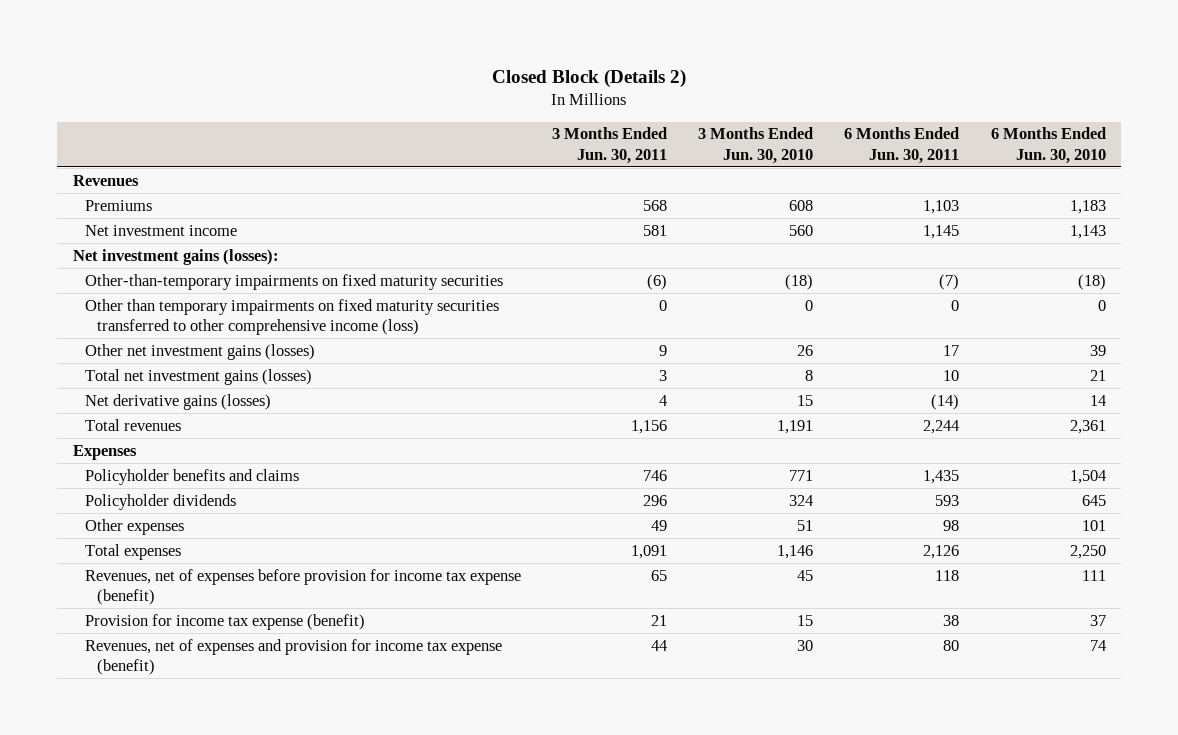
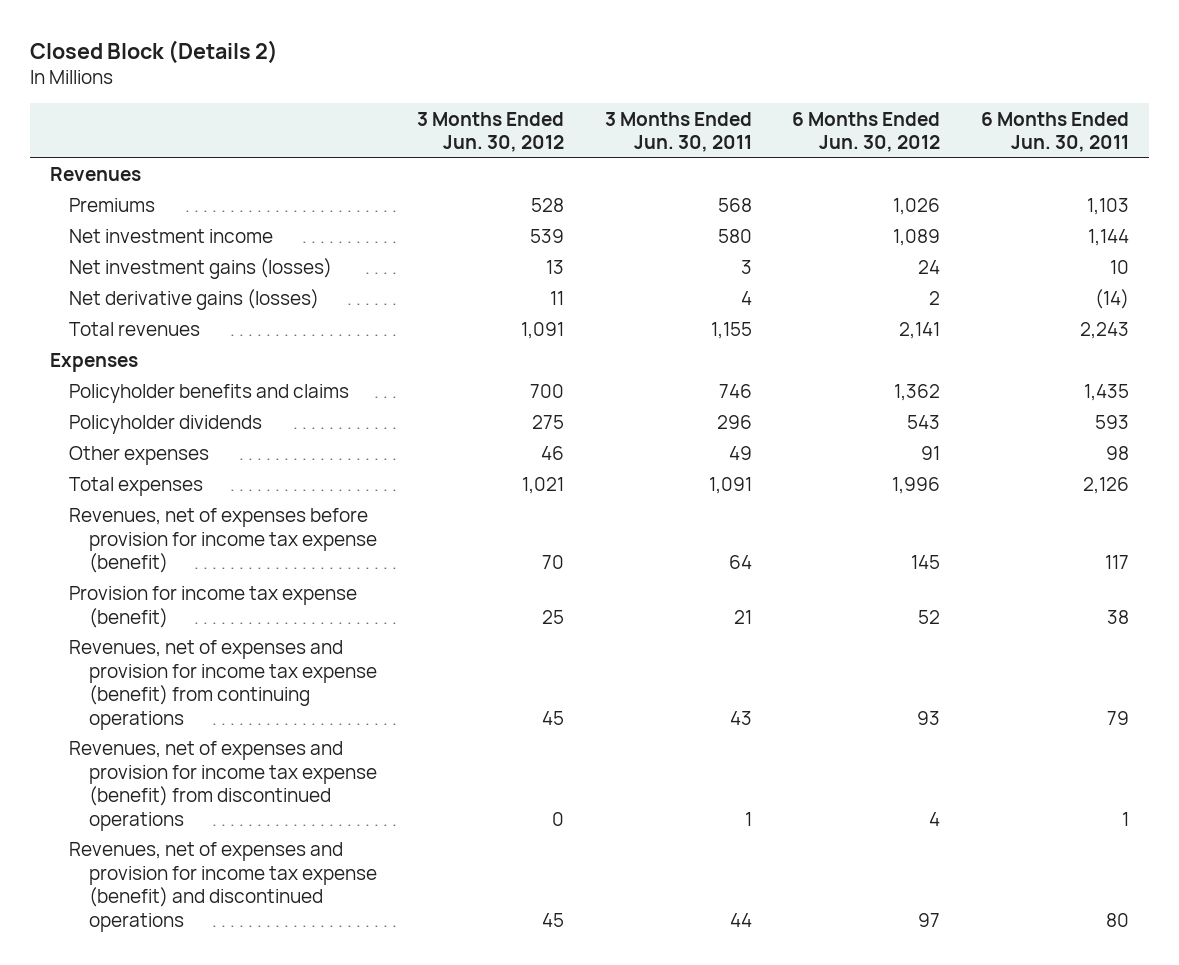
[698,127,814,164] 3 Months Ended Jun. 30, 2010 -> none
[990,127,1106,164] 6 Months Ended Jun. 30, 2010 -> none
none -> [417,111,565,152] 3 Months Ended Jun. 30, 2012
none -> [792,111,941,152] 6 Months Ended Jun. 30, 2012
[72,248,279,265] Net investment gains (losses): -> none
[84,273,503,290] Other-than-temporary impairments on fixed maturity securities -> none
[84,298,499,336] Other than temporary impairments on fixed maturity securities transferred to other comprehensive income (loss) -> none
[84,343,315,360] Other net investment gains (losses) -> none
[643,224,668,236] 581 -> [717,229,752,244] 580
[923,224,960,239] 1,145 -> [1087,229,1129,247] 1,144
[84,368,312,385] Total net investment gains (losses) -> [69,258,333,280] Net investment gains (losses)
[631,419,668,434] 1,156 -> [710,322,752,340] 1,155
[923,419,960,434] 2,244 -> [1079,322,1129,340] 2,243
[651,569,668,581] 65 -> [728,555,752,570] 64
[935,569,960,581] 118 -> [1104,555,1129,570] 117
none -> [69,640,377,730] Revenues, net of expenses and provision for income tax expense (benefit) from continuing operations
none -> [69,741,377,831] Revenues, net of expenses and provision for income tax expense (benefit) from discontinued operations
[84,638,502,676] Revenues, net of expenses and provision for income tax expense (benefit) -> [69,842,377,932] Revenues, net of expenses and provision for income tax expense (benefit) and discontinued operations

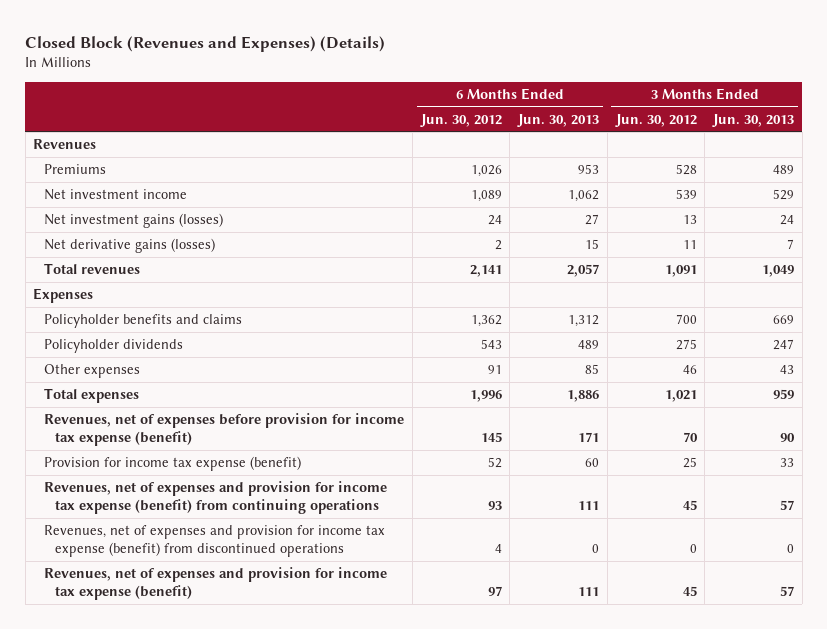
[29,39,278,64] Closed Block (Details 2) -> [25,35,386,52] Closed Block (Revenues and Expenses) (Details)
[604,111,752,152] 3 Months Ended Jun. 30, 2011 -> none
[980,111,1129,152] 6 Months Ended Jun. 30, 2011 -> none
none -> [517,113,600,127] Jun. 30, 2013
none -> [712,113,795,127] Jun. 30, 2013
[69,842,377,932] Revenues, net of expenses and provision for income tax expense (benefit) and discontinued operations -> [44,567,388,600] Revenues, net of expenses and provision for income tax expense (benefit)

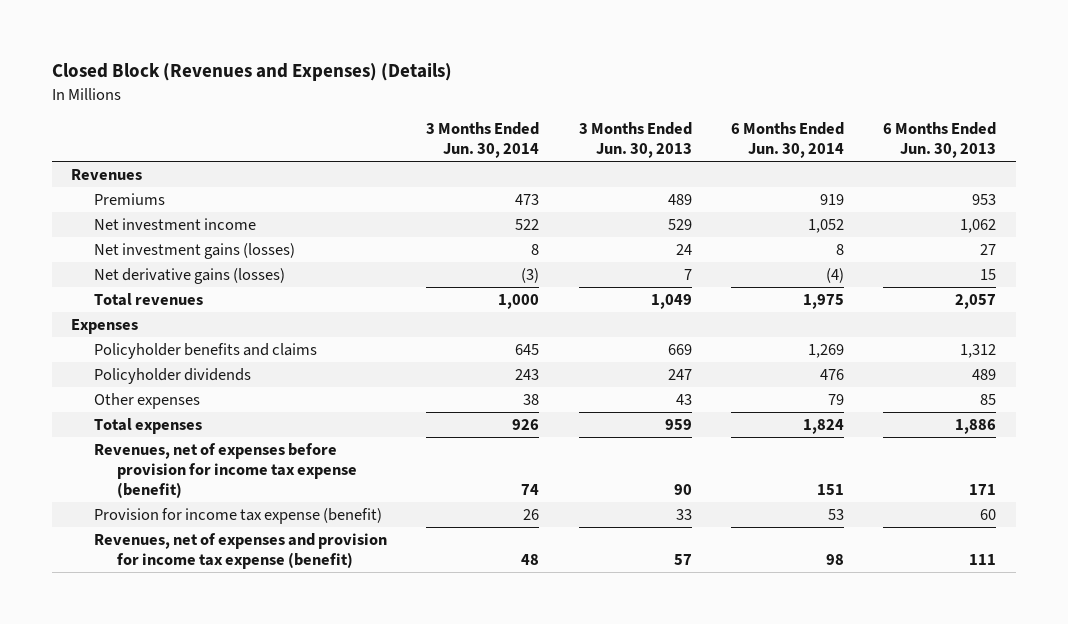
[419,113,502,127] Jun. 30, 2012 -> none
[614,113,697,127] Jun. 30, 2012 -> none
none -> [426,122,540,159] 3 Months Ended Jun. 30, 2014
none -> [731,122,845,159] 6 Months Ended Jun. 30, 2014
[44,481,388,514] Revenues, net of expenses and provision for income tax expense (benefit) from continuing operations -> none
[44,525,386,557] Revenues, net of expenses and provision for income tax expense (benefit) from discontinued operations -> none

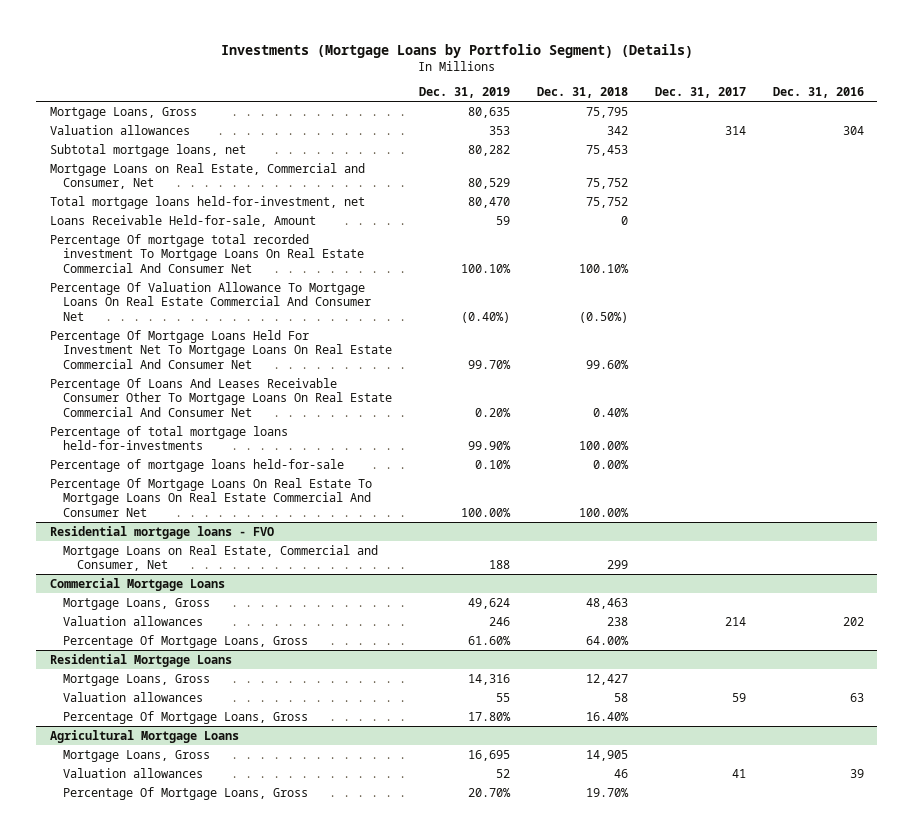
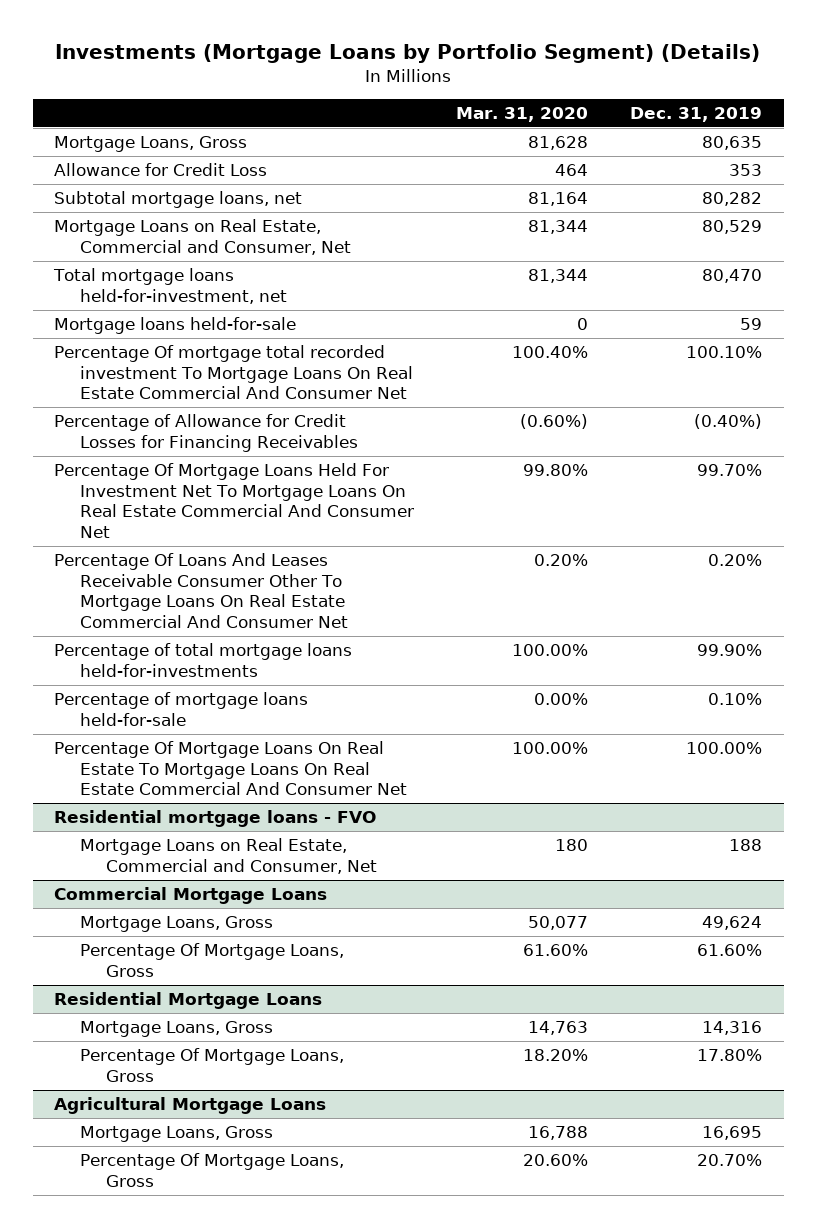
[537,87,629,99] Dec. 31, 2018 -> none
[654,87,746,99] Dec. 31, 2017 -> none
[772,87,864,99] Dec. 31, 2016 -> none
none -> [456,106,589,122] Mar. 31, 2020
[49,124,190,135] Valuation allowances -> [54,163,268,177] Allowance for Credit Loss
[49,214,316,227] Loans Receivable Held-for-sale, Amount -> [54,317,297,335] Mortgage loans held-for-sale
[49,281,372,321] Percentage Of Valuation Allowance To Mortgage Loans On Real Estate Commercial And Consumer Net -> none
none -> [54,414,359,452] Percentage of Allowance for Credit Losses for Financing Receivables
[63,615,204,626] Valuation allowances -> none
[63,691,204,702] Valuation allowances -> none
[63,767,204,778] Valuation allowances -> none

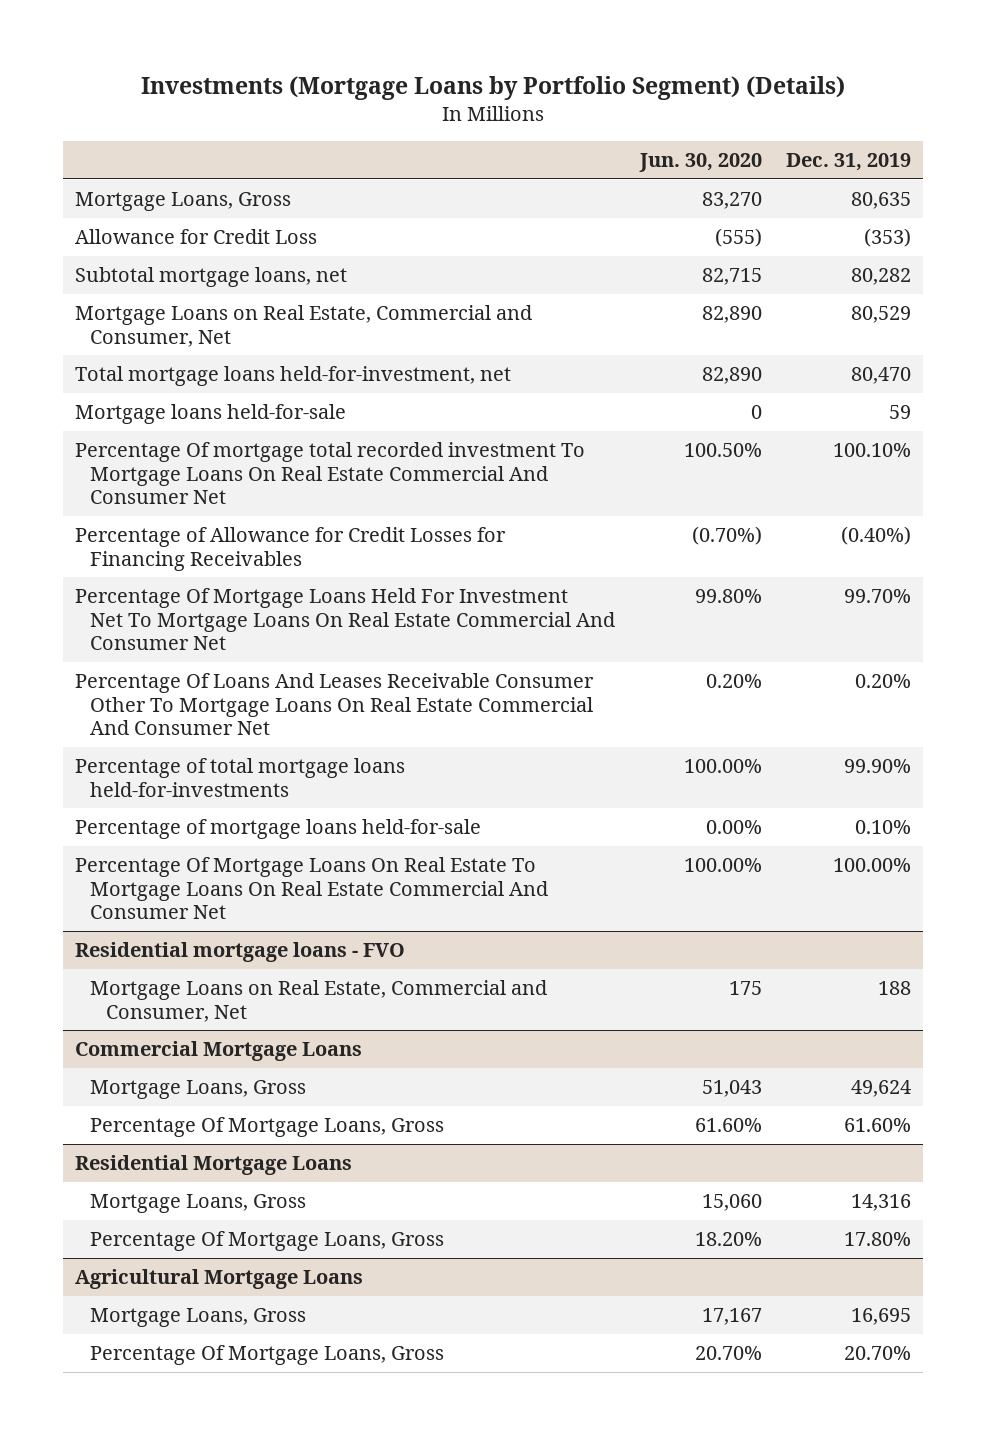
[456,106,589,122] Mar. 31, 2020 -> none
none -> [638,152,762,172] Jun. 30, 2020
[729,164,763,177] 353 -> [864,228,912,248] (353)

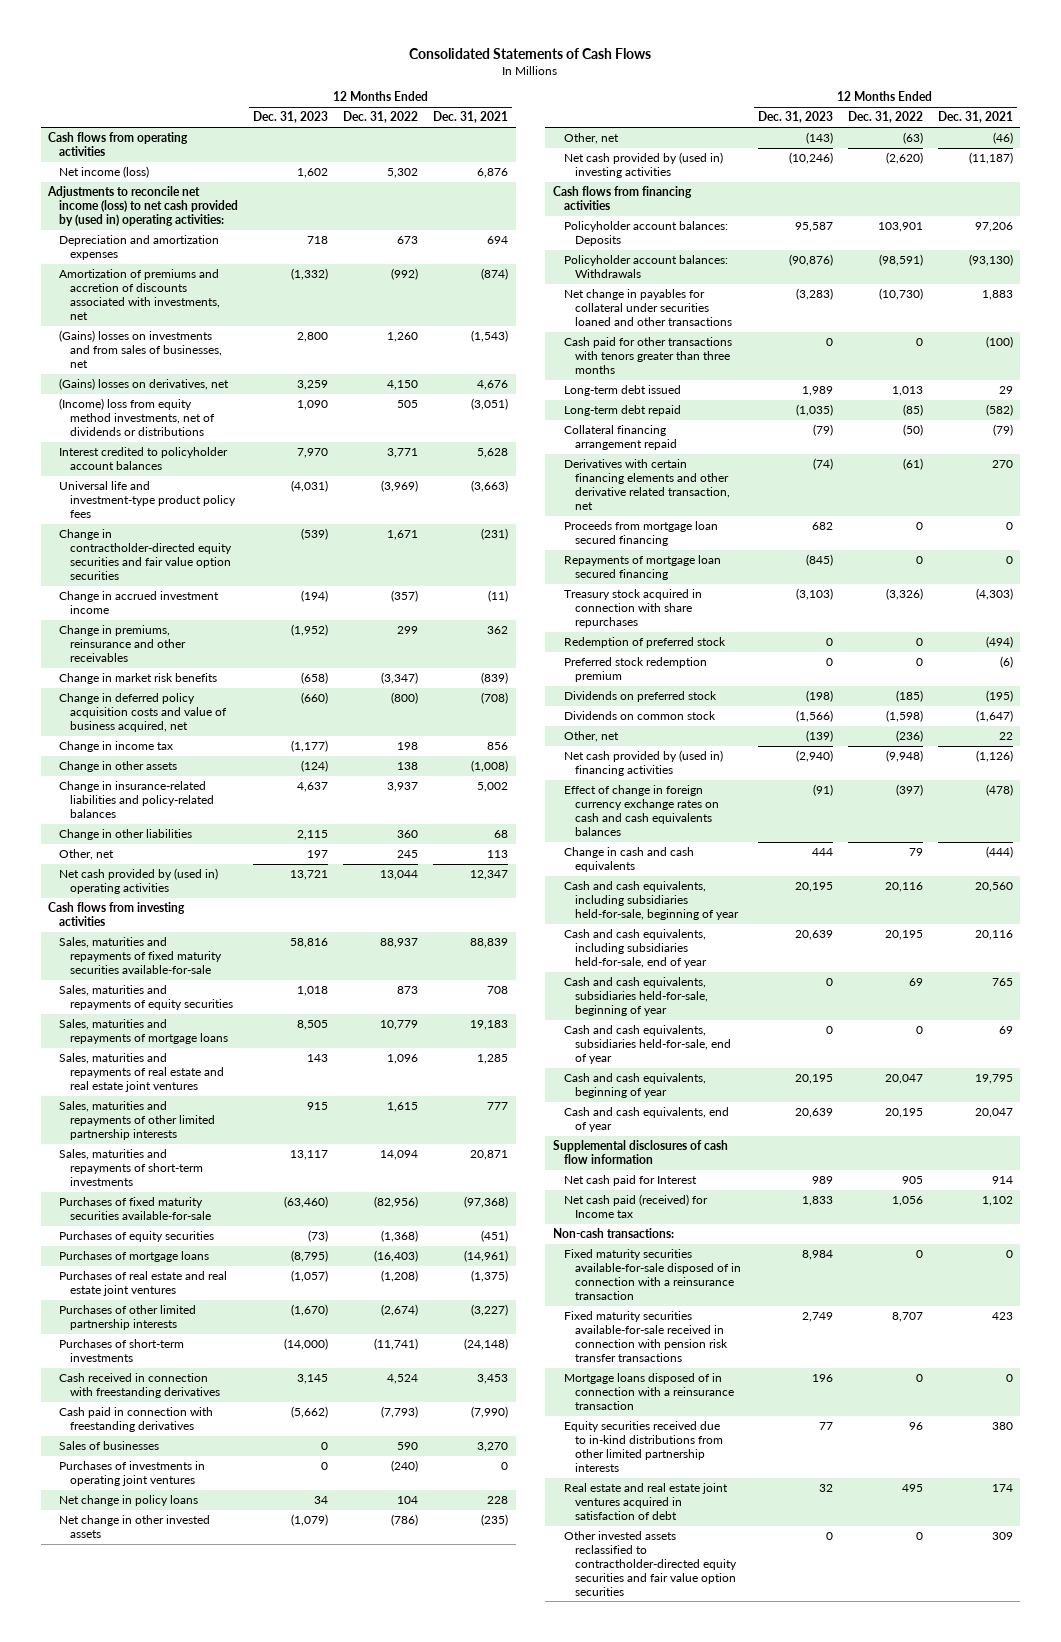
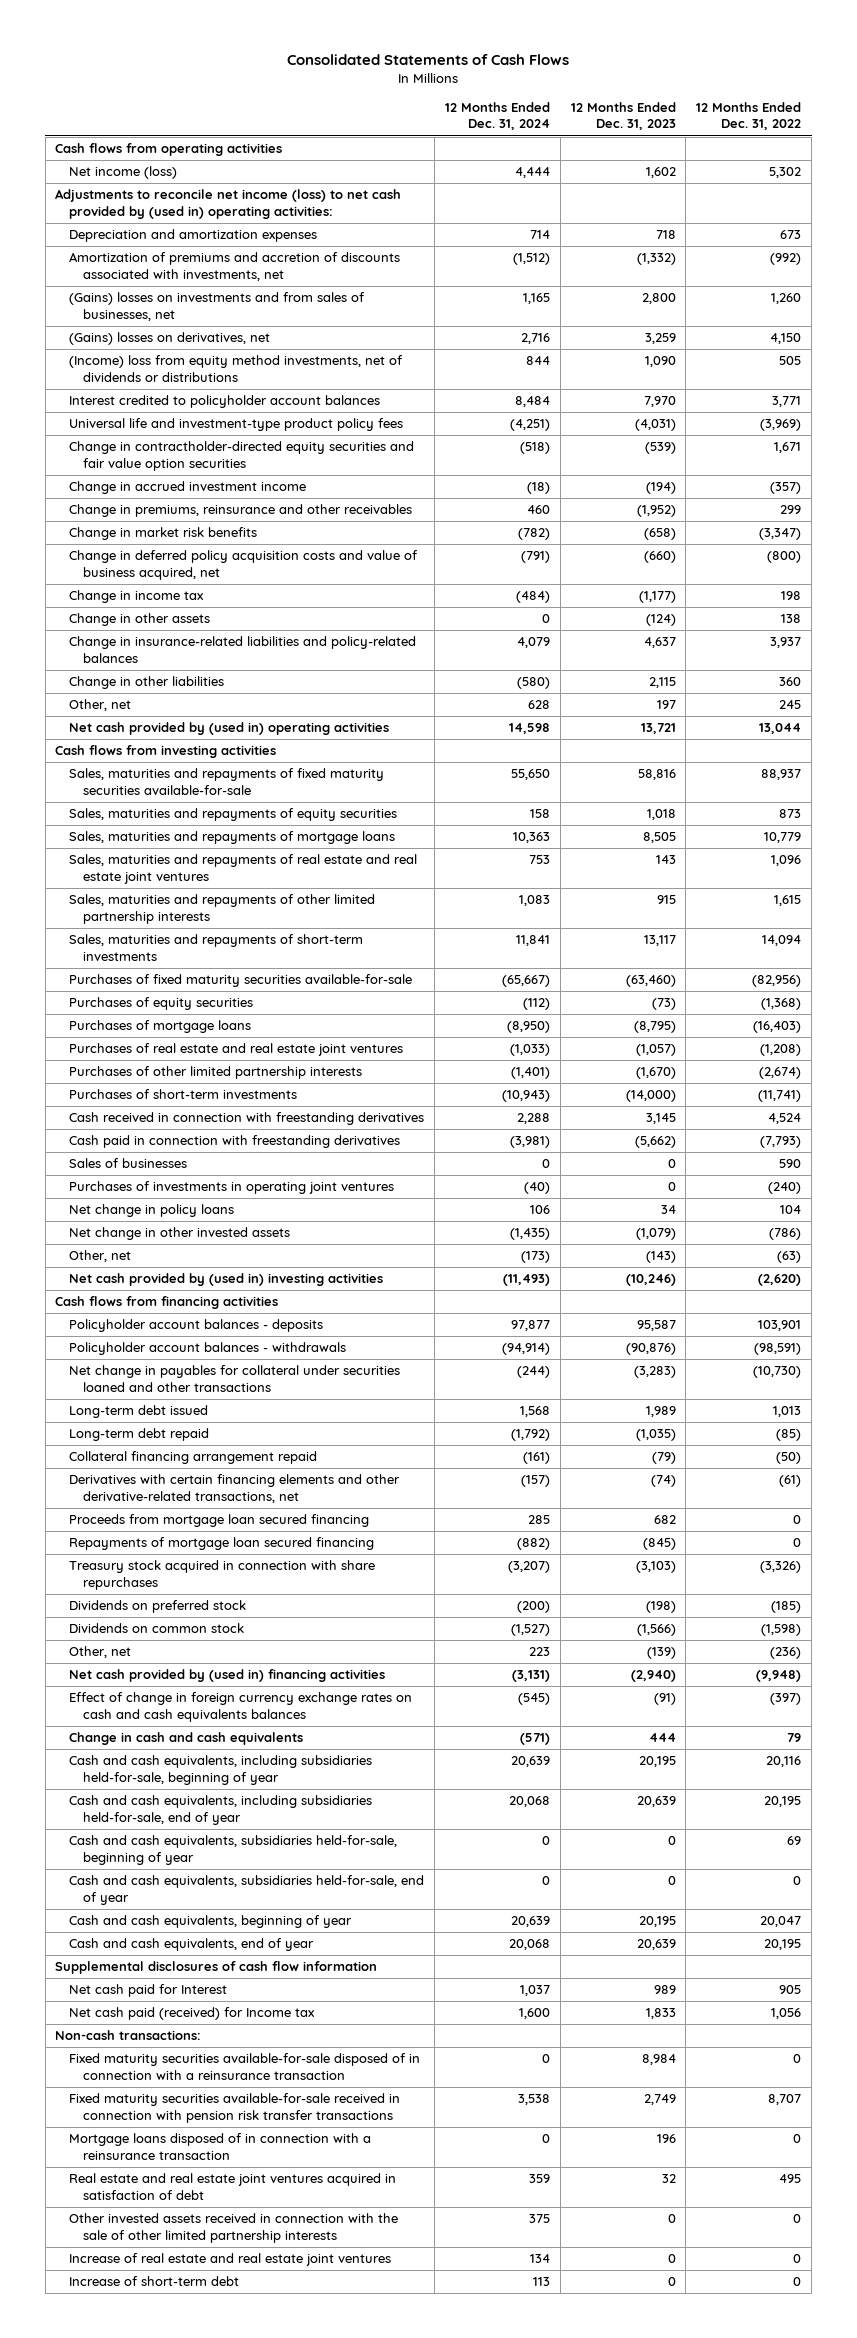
[433,111,509,124] Dec. 31, 2021 -> none
none -> [444,101,550,131] 12 Months Ended Dec. 31, 2024
[563,221,728,247] Policyholder account balances: Deposits -> [69,1319,324,1333] Policyholder account balances - deposits
[563,255,728,279] Policyholder account balances: Withdrawals -> [69,1342,347,1356] Policyholder account balances - withdrawals
[563,337,732,374] Cash paid for other transactions with tenors greater than three months -> none
[563,459,730,510] Derivatives with certain financing elements and other derivative related transaction, net -> [69,1474,401,1503] Derivatives with certain financing elements and other derivative-related transactions, net
[563,637,726,649] Redemption of preferred stock -> none
[563,657,707,683] Preferred stock redemption premium -> none
[563,1421,723,1472] Equity securities received due to in-kind distributions from other limited partnership interests -> none
[563,1531,737,1596] Other invested assets reclassified to contractholder-directed equity securities and fair value option securities -> none
none -> [69,2213,399,2243] Other invested assets received in connection with the sale of other limited partnership interests
none -> [69,2253,392,2267] Increase of real estate and real estate joint ventures
none -> [69,2276,240,2287] Increase of short-term debt

